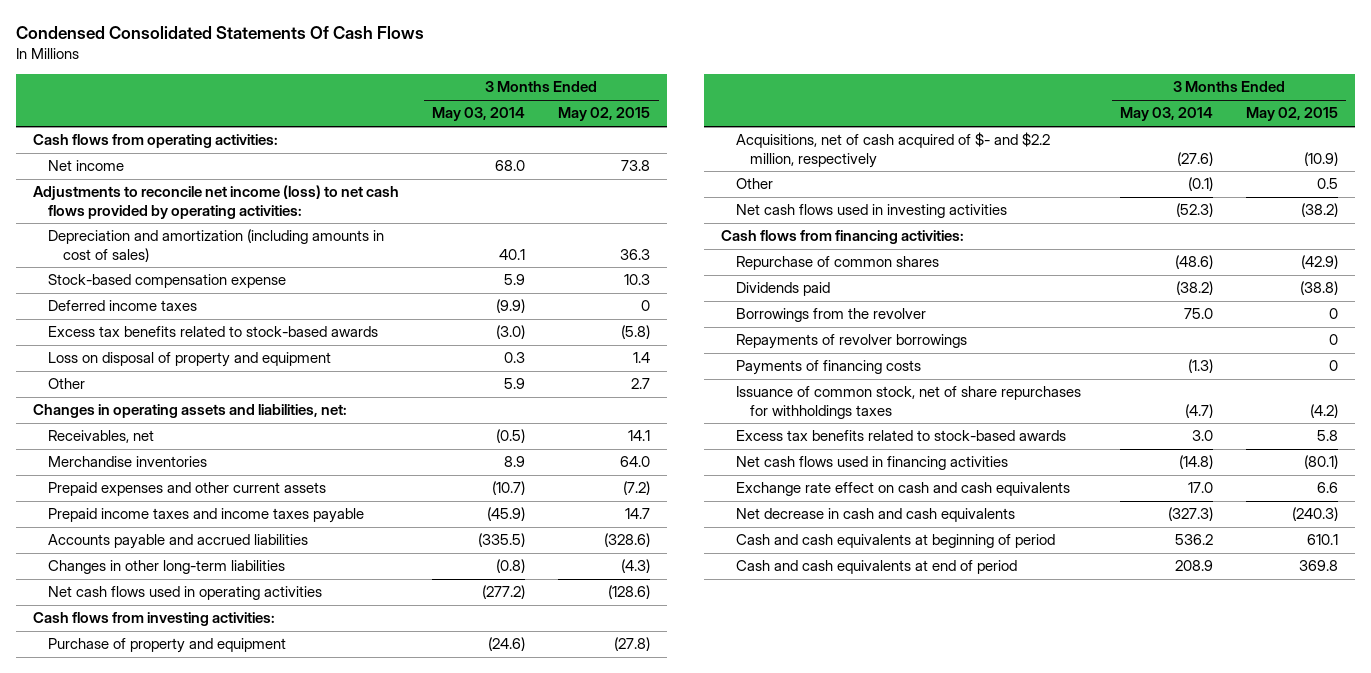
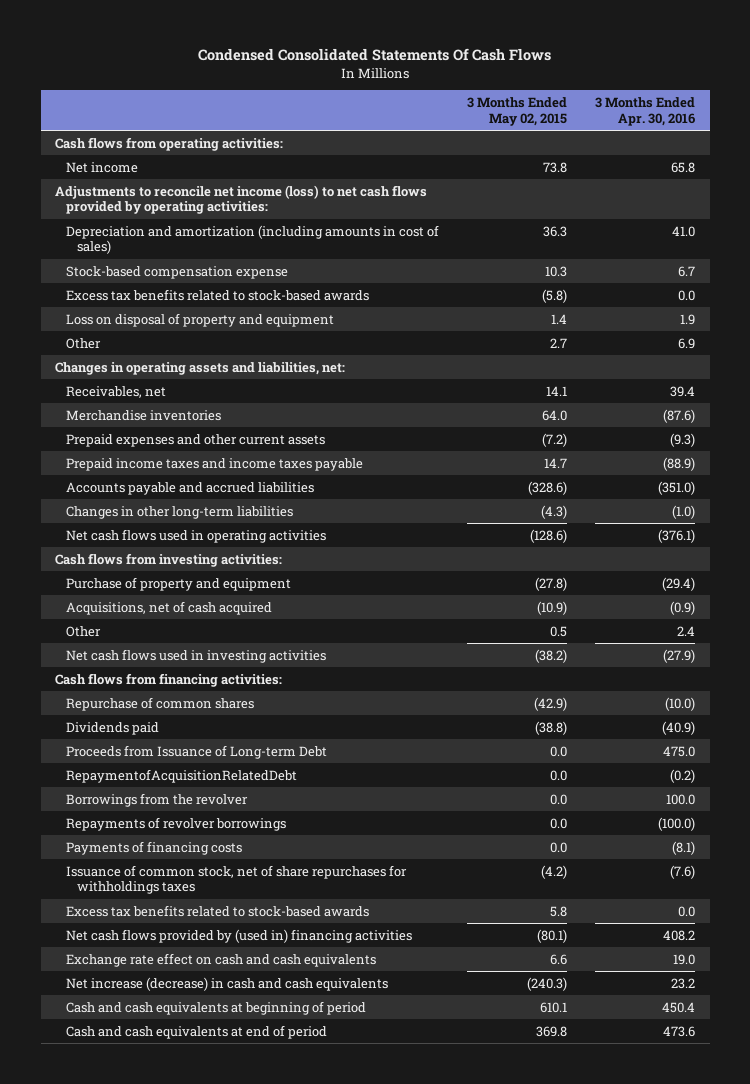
[432,107,526,122] May 03, 2014 -> none
none -> [595,96,696,126] 3 Months Ended Apr. 30, 2016
[47,300,197,312] Deferred income taxes -> none
[735,132,1050,168] Acquisitions, net of cash acquired of $- and $2.2 million, respectively -> [65,600,272,615] Acquisitions, net of cash acquired
none -> [65,744,327,759] Proceeds from Issuance of Long-term Debt
none -> [65,768,297,783] RepaymentofAcquisitionRelatedDebt
[1329,308,1339,320] 0 -> [550,793,568,805] 0.0
[1329,334,1339,346] 0 -> [550,817,568,829] 0.0
[1329,360,1339,372] 0 -> [550,841,568,853] 0.0
[735,456,1008,471] Net cash flows used in financing activities -> [65,928,412,943] Net cash flows provided by (used in) financing activities
[735,508,1015,523] Net decrease in cash and cash equivalents -> [65,976,388,991] Net increase (decrease) in cash and cash equivalents

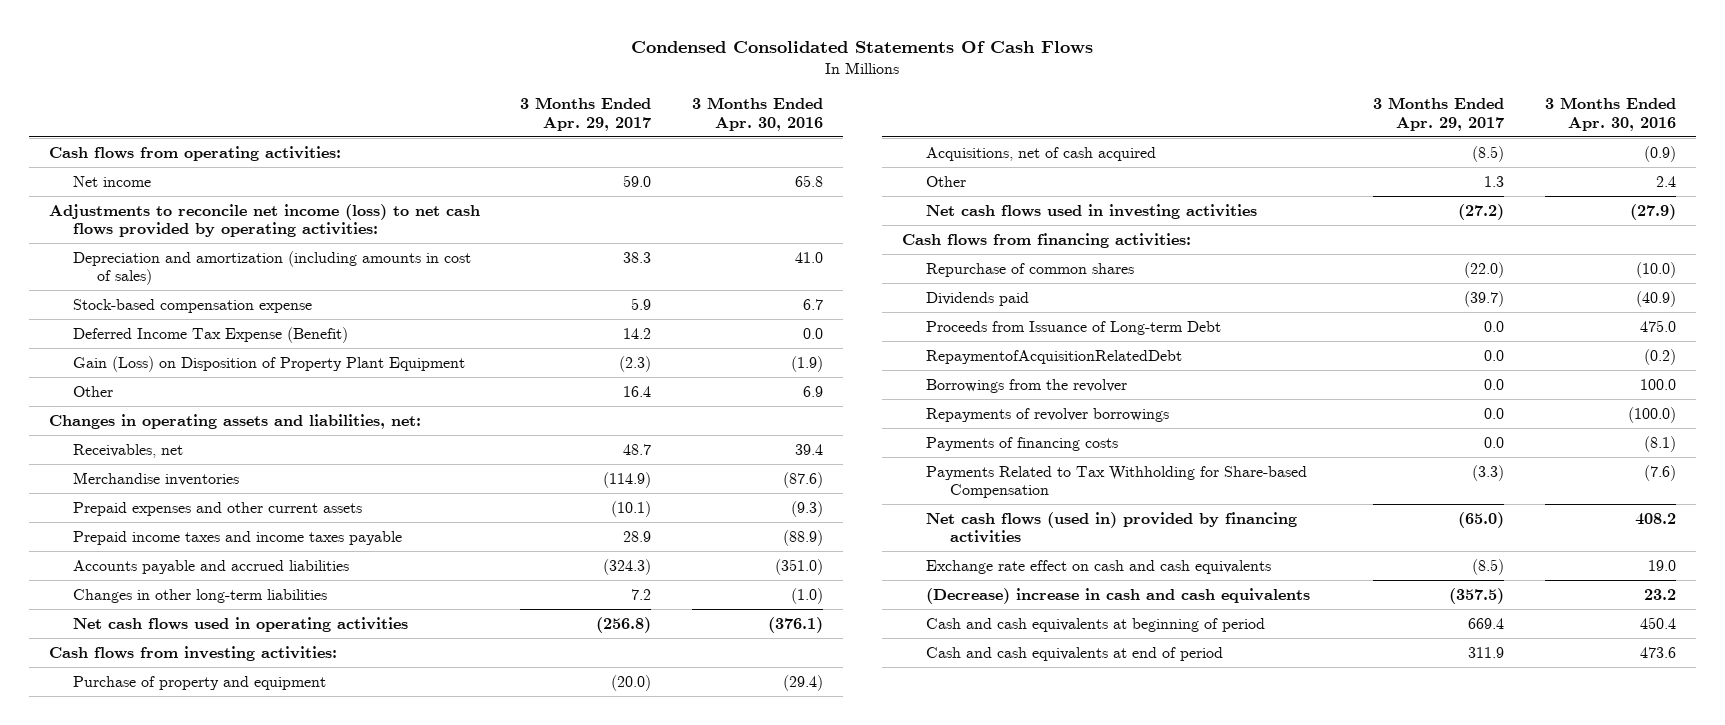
[467,96,568,126] 3 Months Ended May 02, 2015 -> none
none -> [520,96,652,131] 3 Months Ended Apr. 29, 2017
[65,288,369,301] Excess tax benefits related to stock-based awards -> none
none -> [72,326,348,343] Deferred Income Tax Expense (Benefit)
[65,312,334,327] Loss on disposal of property and equipment -> [72,355,465,372] Gain (Loss) on Disposition of Property Plant Equipment
[680,313,696,325] 1.9 -> [790,355,823,372] (1.9)
[65,864,407,895] Issuance of common stock, net of share repurchases for withholdings taxes -> none
[65,904,369,917] Excess tax benefits related to stock-based awards -> none
none -> [926,465,1308,499] Payments Related to Tax Withholding for Share-based Compensation
[65,928,412,943] Net cash flows provided by (used in) financing activities -> [926,511,1298,544] Net cash flows (used in) provided by financing activities
[65,976,388,991] Net increase (decrease) in cash and cash equivalents -> [926,587,1311,604] (Decrease) increase in cash and cash equivalents

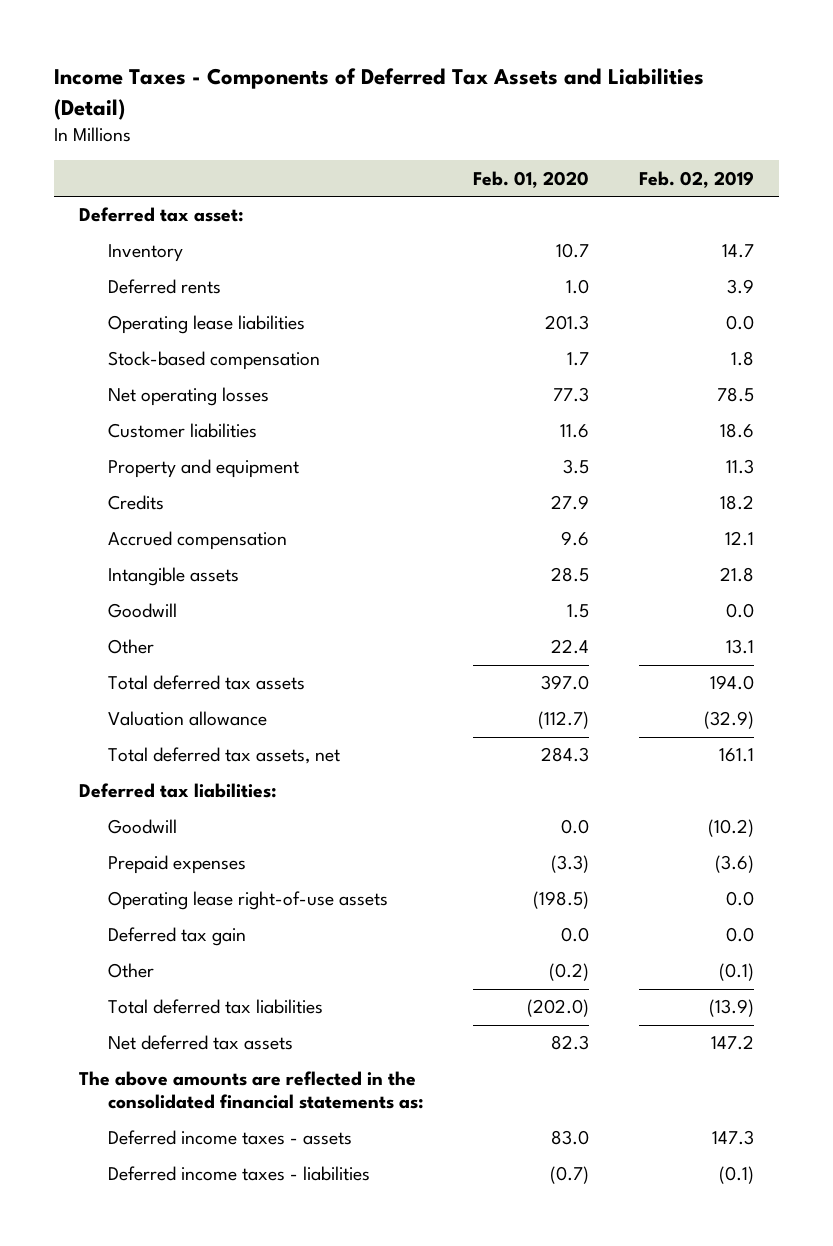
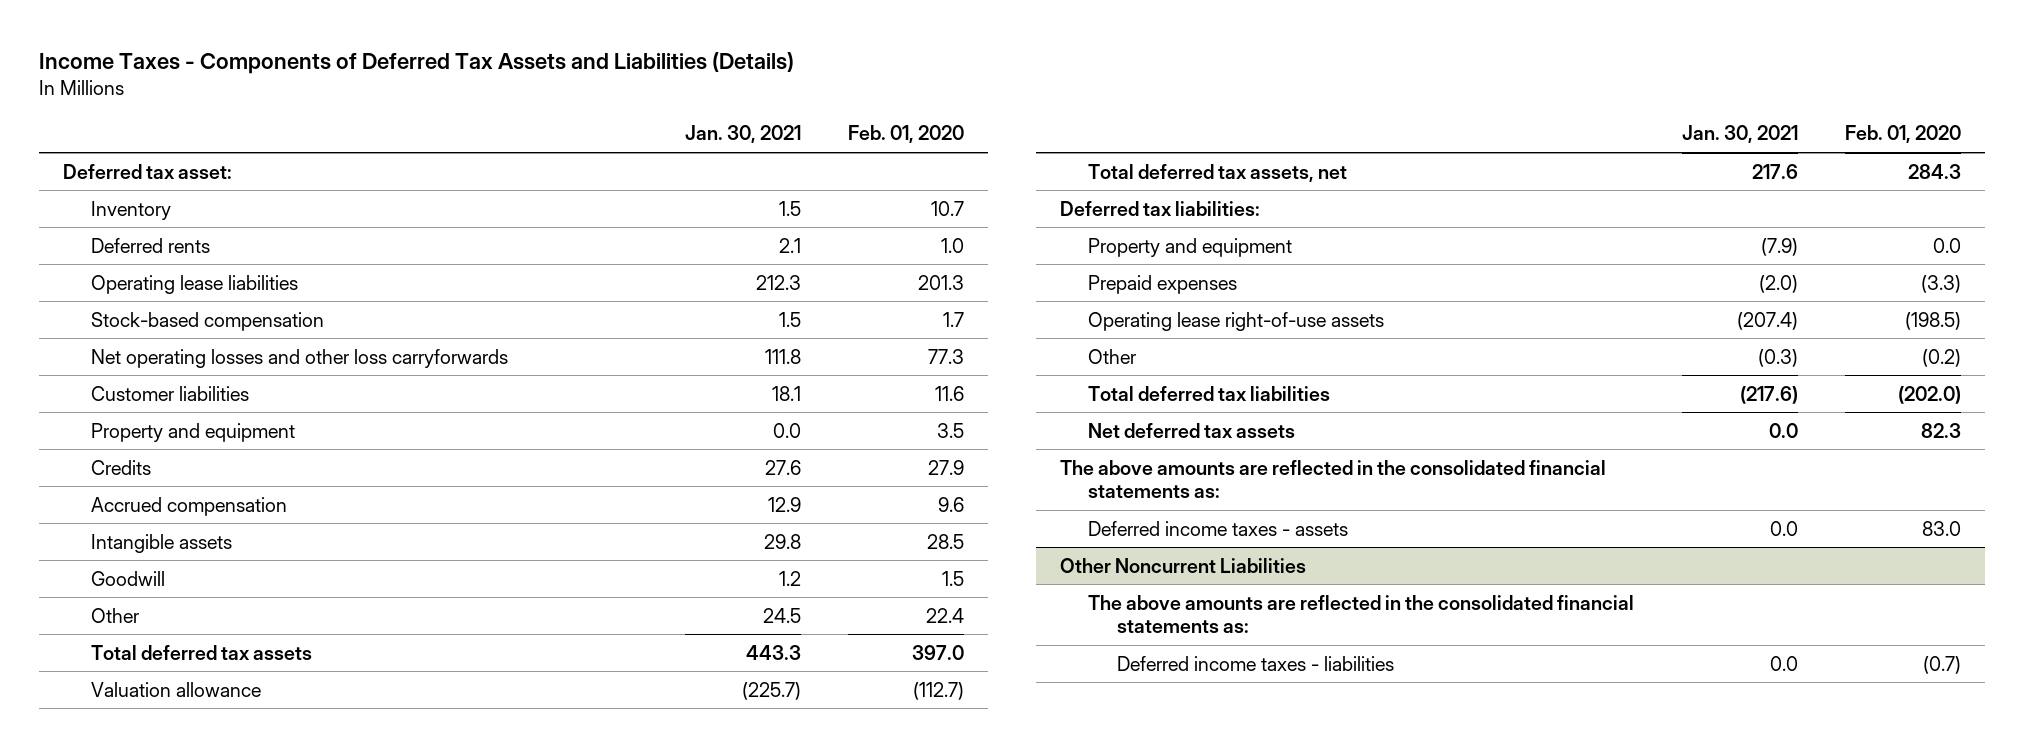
[54,68,705,120] Income Taxes - Components of Deferred Tax Assets and Liabilities (Detail) -> [39,52,795,75] Income Taxes - Components of Deferred Tax Assets and Liabilities (Details)
[638,170,754,188] Feb. 02, 2019 -> none
none -> [684,125,801,144] Jan. 30, 2021
[107,387,269,407] Net operating losses -> [91,348,509,368] Net operating losses and other loss carryforwards
[107,819,177,835] Goodwill -> none
none -> [1088,237,1293,257] Property and equipment
[107,927,246,947] Deferred tax gain -> none
none -> [1060,557,1307,573] Other Noncurrent Liabilities
none -> [1088,594,1635,633] The above amounts are reflected in the consolidated financial statements as:

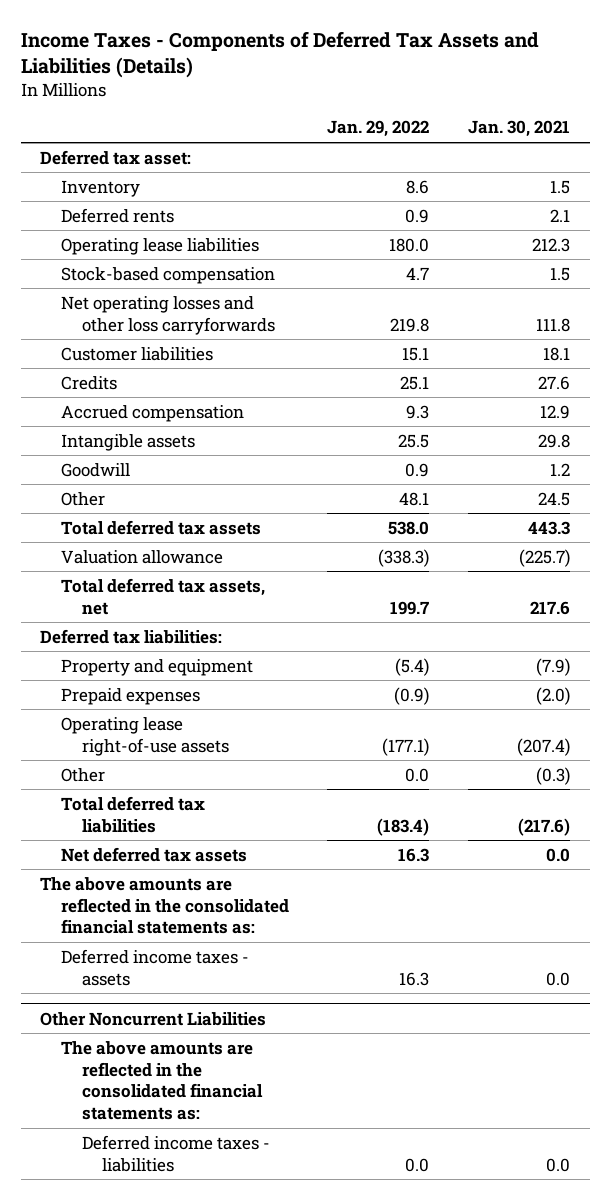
[848,125,965,144] Feb. 01, 2020 -> none
none -> [327,120,430,138] Jan. 29, 2022
[91,422,296,442] Property and equipment -> none

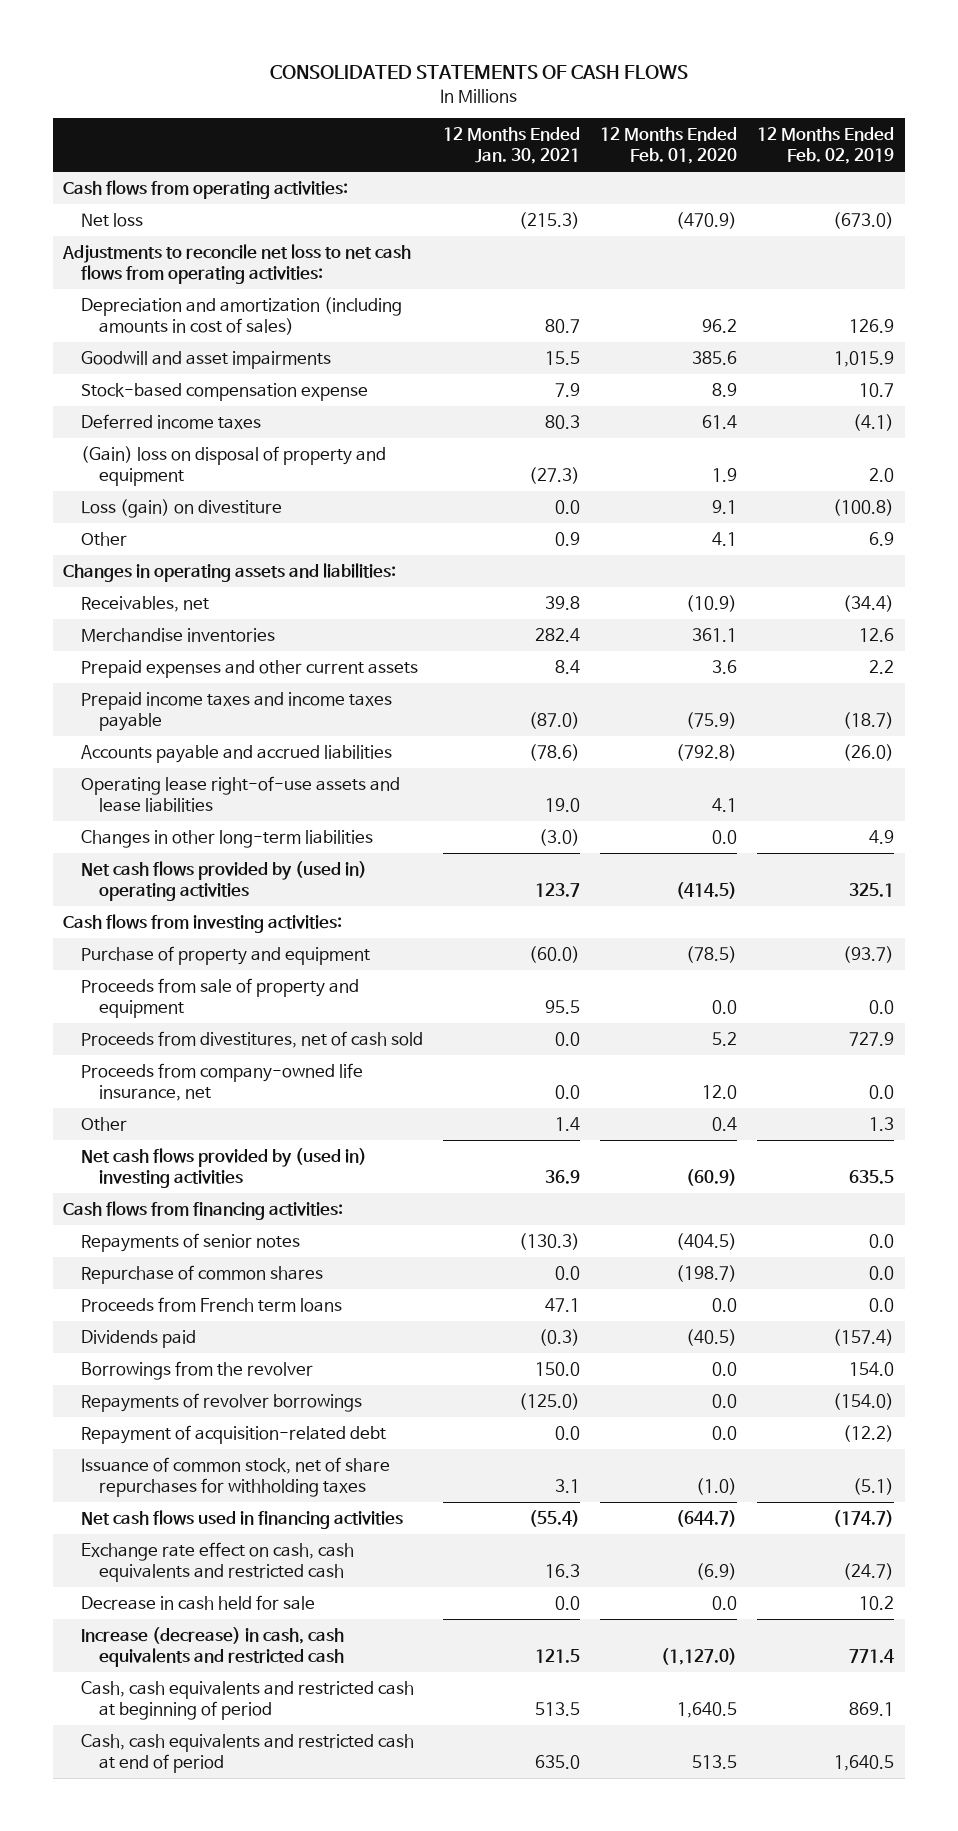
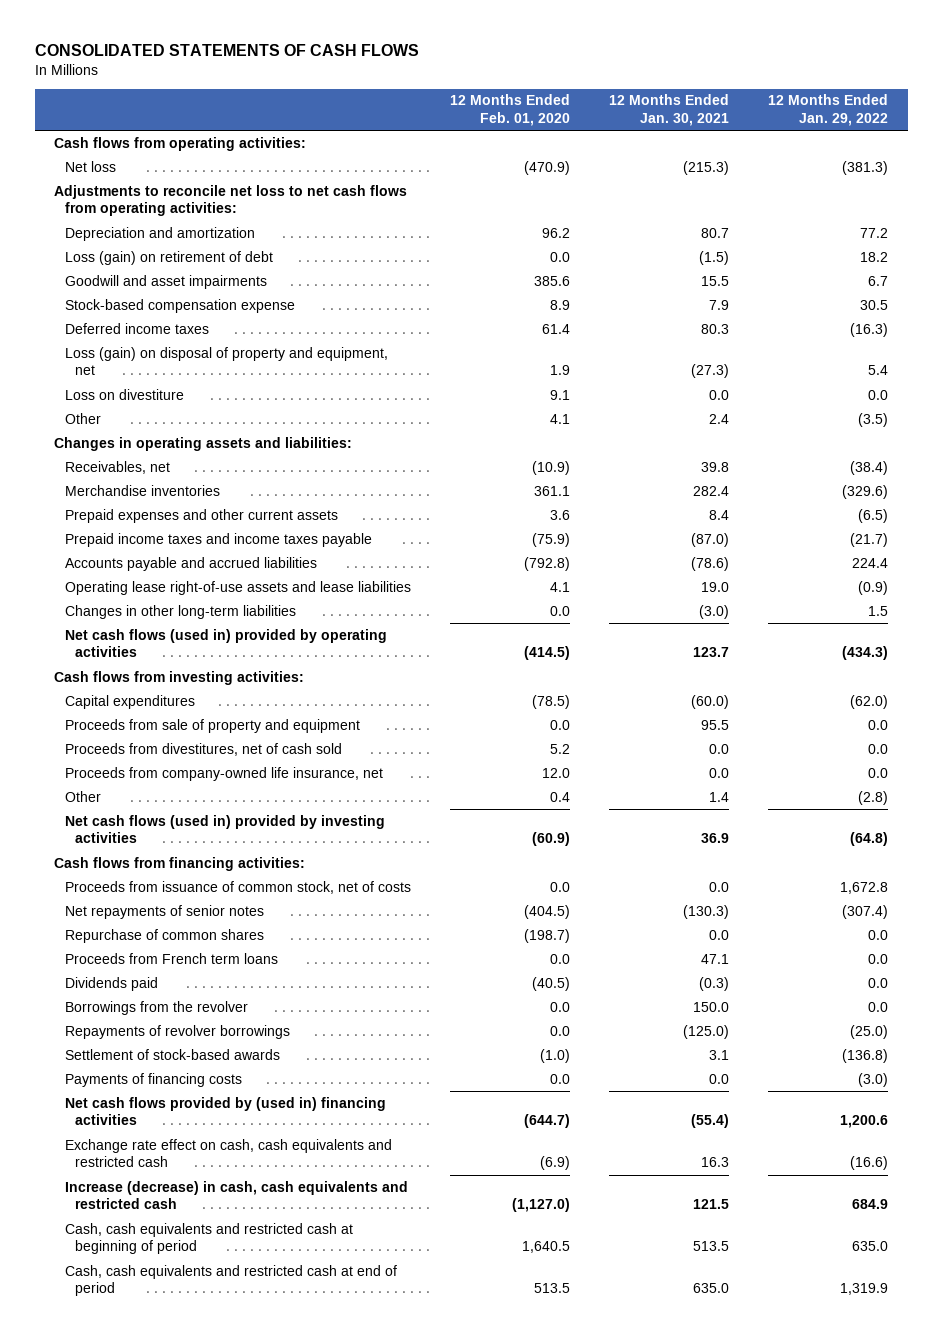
[757,127,895,165] 12 Months Ended Feb. 02, 2019 -> none
none -> [768,94,889,126] 12 Months Ended Jan. 29, 2022
[80,296,402,335] Depreciation and amortization (including amounts in cost of sales) -> [64,226,255,241] Depreciation and amortization
none -> [64,250,273,265] Loss (gain) on retirement of debt
[80,445,386,486] (Gain) loss on disposal of property and equipment -> [64,346,388,376] Loss (gain) on disposal of property and equipment, net
[80,498,282,518] Loss (gain) on divestiture -> [64,388,184,400] Loss on divestiture
[555,531,581,546] 0.9 -> [708,413,729,424] 2.4
[80,860,367,901] Net cash flows provided by (used in) operating activities -> [64,628,387,658] Net cash flows (used in) provided by operating activities
[80,945,370,965] Purchase of property and equipment -> [64,694,195,709] Capital expenditures
[80,1147,367,1188] Net cash flows provided by (used in) investing activities -> [64,814,385,844] Net cash flows (used in) provided by investing activities
none -> [64,880,411,894] Proceeds from issuance of common stock, net of costs
[80,1232,300,1252] Repayments of senior notes -> [64,904,264,919] Net repayments of senior notes
[80,1424,386,1444] Repayment of acquisition-related debt -> none
[80,1456,390,1497] Issuance of common stock, net of share repurchases for withholding taxes -> [64,1048,280,1060] Settlement of stock-based awards
none -> [64,1072,242,1087] Payments of financing costs
[80,1509,403,1529] Net cash flows used in financing activities -> [64,1096,386,1126] Net cash flows provided by (used in) financing activities
[80,1594,315,1610] Decrease in cash held for sale -> none

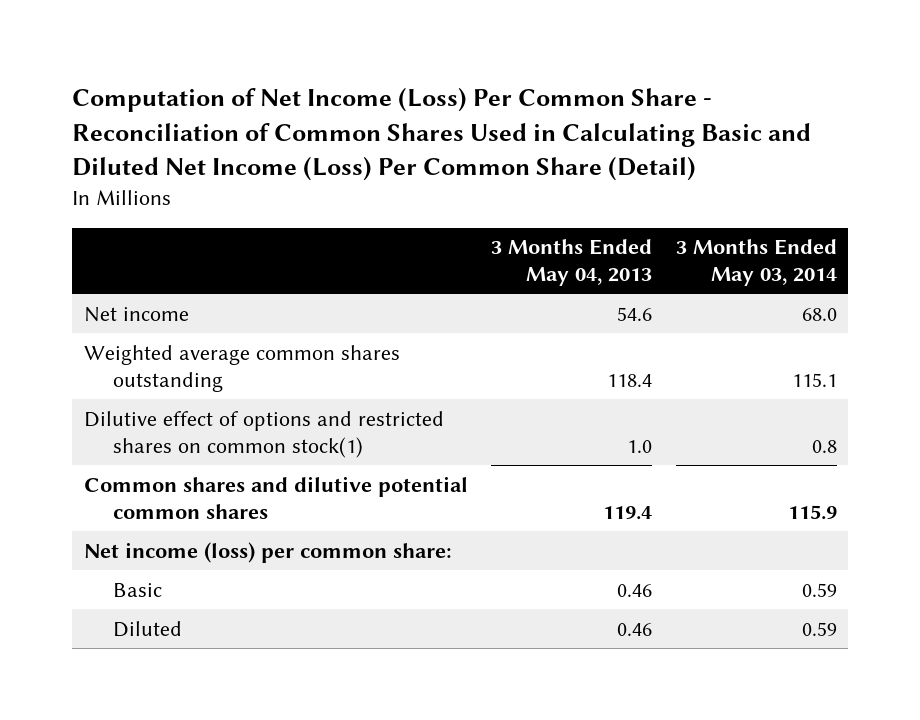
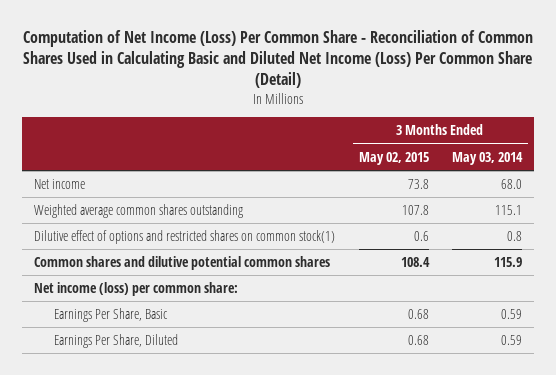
[491,239,653,287] 3 Months Ended May 04, 2013 -> none
none -> [358,151,429,165] May 02, 2015
[113,582,163,597] Basic -> [54,308,169,323] Earnings Per Share, Basic
[113,620,183,637] Diluted -> [54,334,179,349] Earnings Per Share, Diluted

